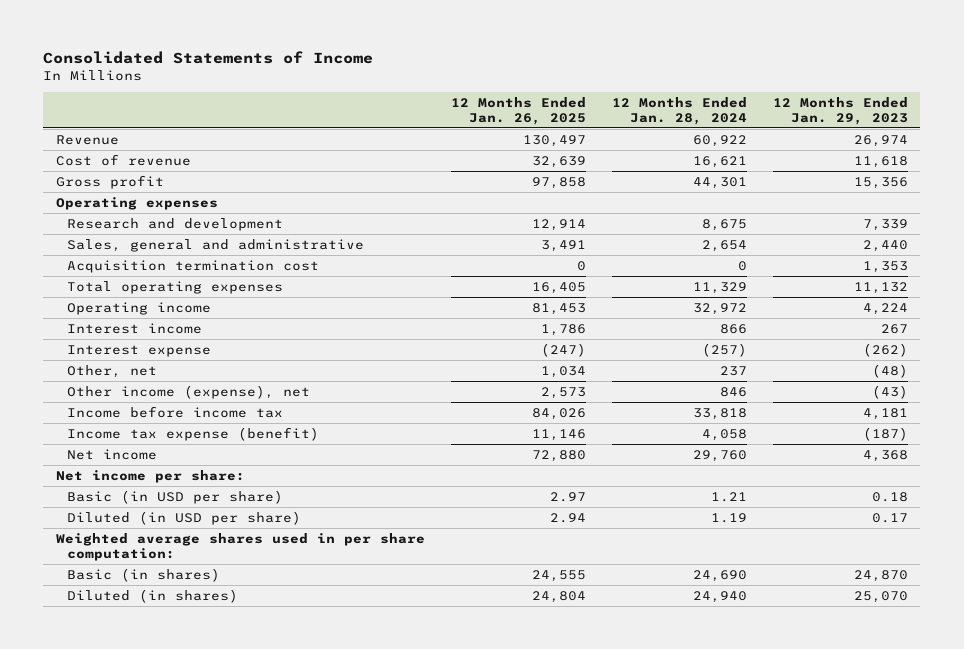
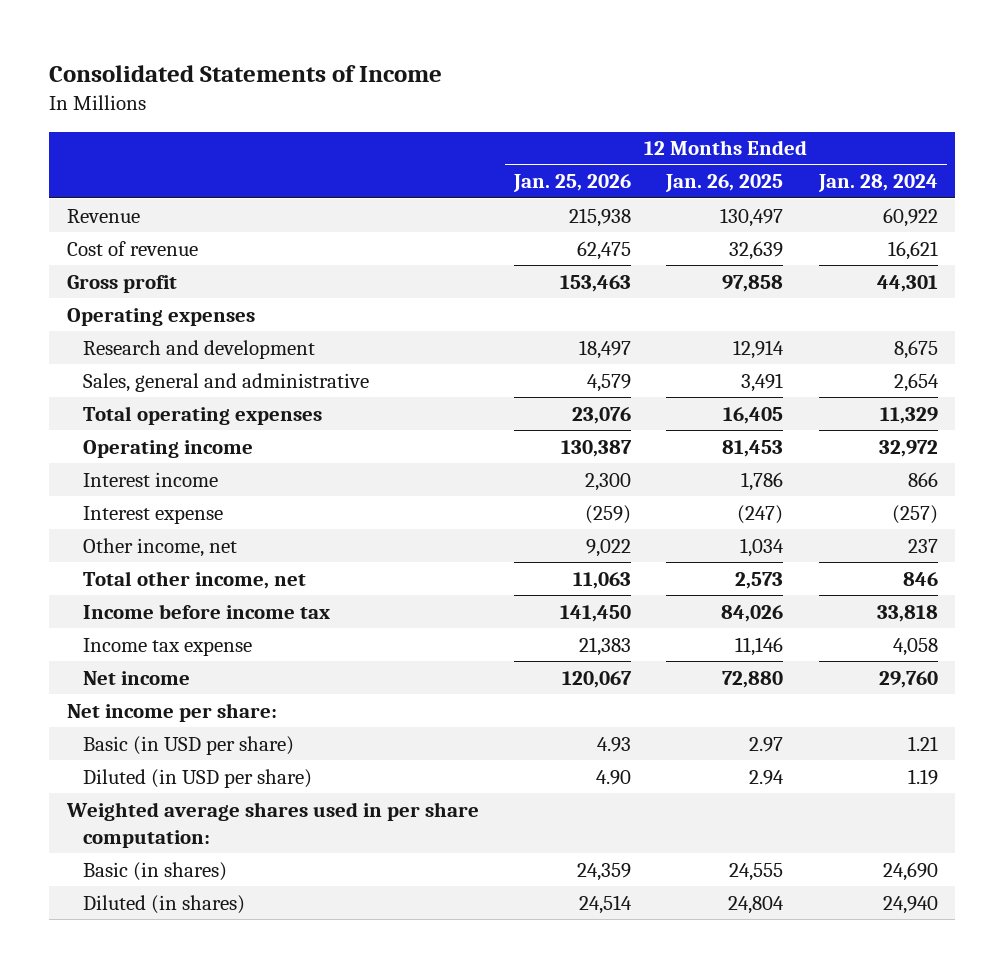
[772,97,908,125] 12 Months Ended Jan. 29, 2023 -> none
none -> [513,174,632,193] Jan. 25, 2026
[67,259,320,273] Acquisition termination cost -> none
[67,364,158,378] Other, net -> [82,537,237,557] Other income, net
[67,384,311,399] Other income (expense), net -> [82,570,306,589] Total other income, net
[67,426,320,441] Income tax expense (benefit) -> [82,637,252,656] Income tax expense

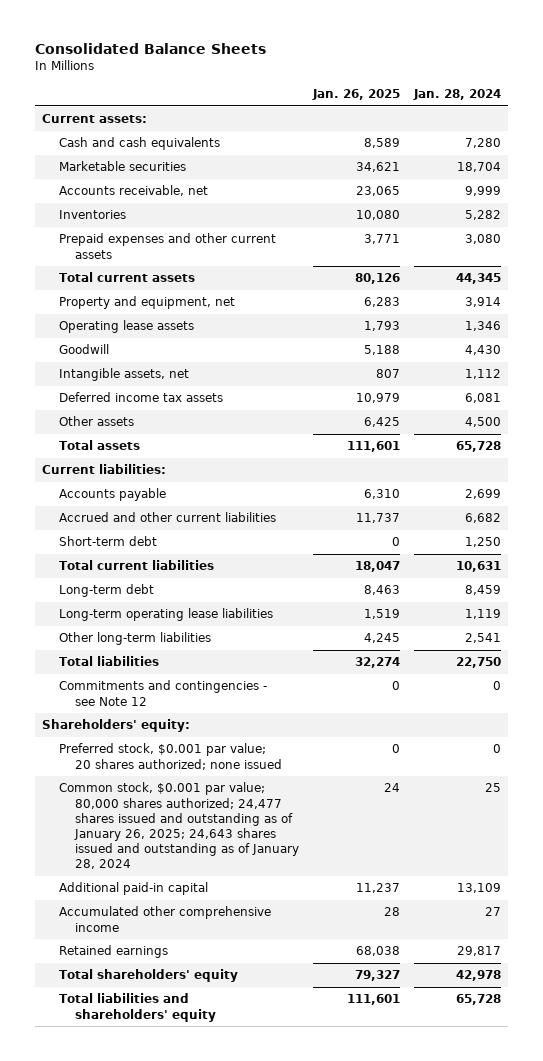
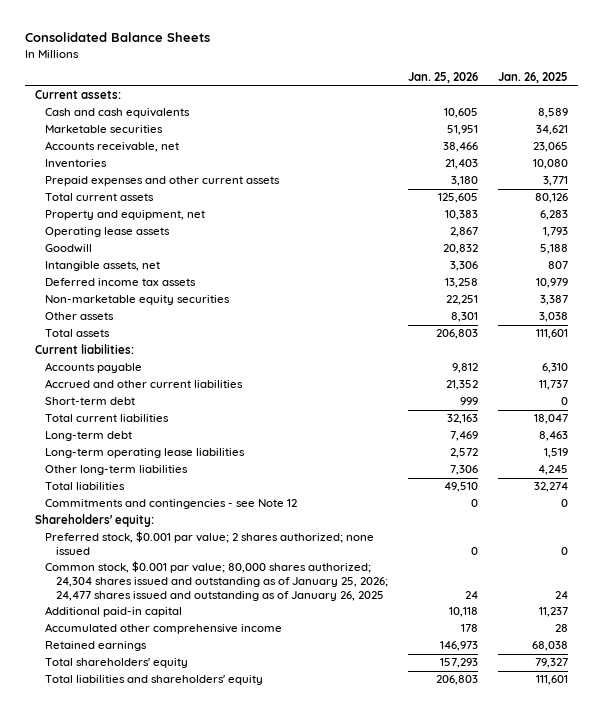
[413,88,502,100] Jan. 28, 2024 -> none
none -> [407,72,478,84] Jan. 25, 2026
none -> [45,295,231,306] Non-marketable equity securities
[364,417,401,428] 6,425 -> [538,312,568,323] 3,038
[58,743,282,770] Preferred stock, $0.001 par value; 20 shares authorized; none issued -> [45,531,375,556] Preferred stock, $0.001 par value; 2 shares authorized; none issued
[58,782,299,870] Common stock, $0.001 par value; 80,000 shares authorized; 24,477 shares issued and outstanding as of January 26, 2025; 24,643 shares issued and outstanding as of January 28, 2024 -> [45,561,388,601] Common stock, $0.001 par value; 80,000 shares authorized; 24,304 shares issued and outstanding as of January 25, 2026; 24,477 shares issued and outstanding as of January 26, 2025

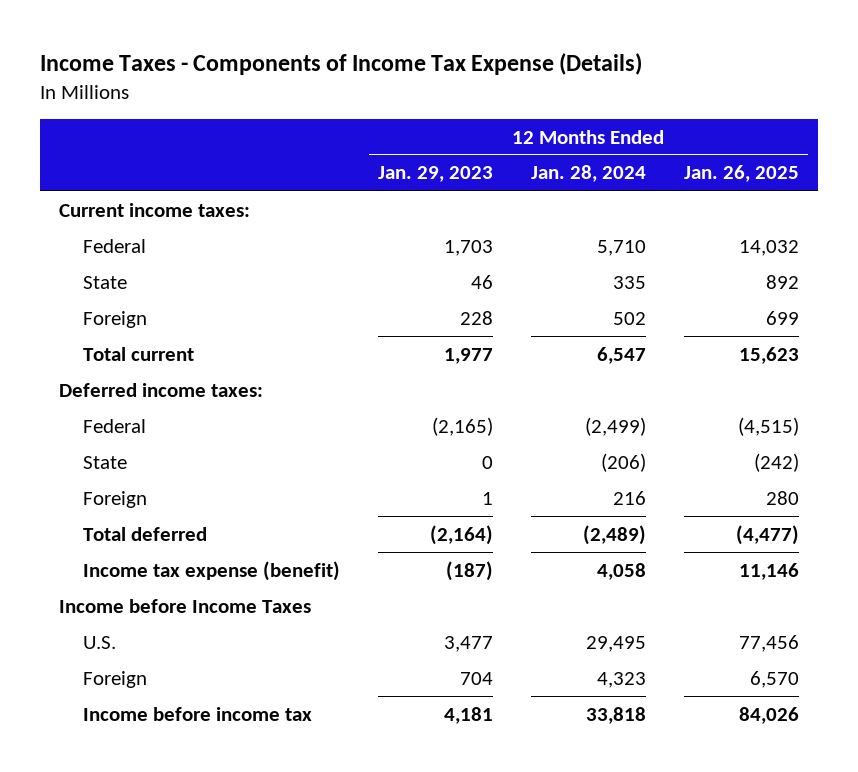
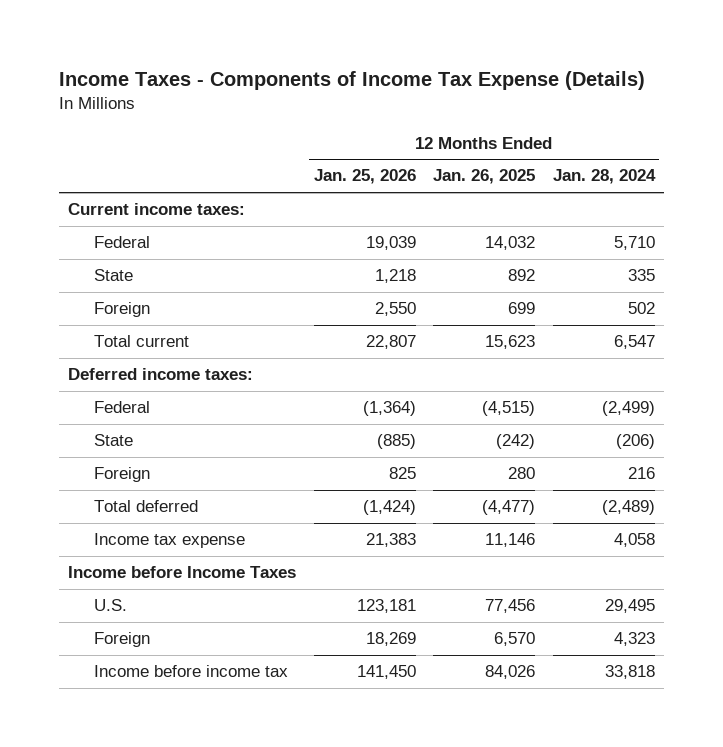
[378,166,494,183] Jan. 29, 2023 -> none
none -> [313,169,416,185] Jan. 25, 2026
[83,560,341,581] Income tax expense (benefit) -> [93,533,245,549] Income tax expense

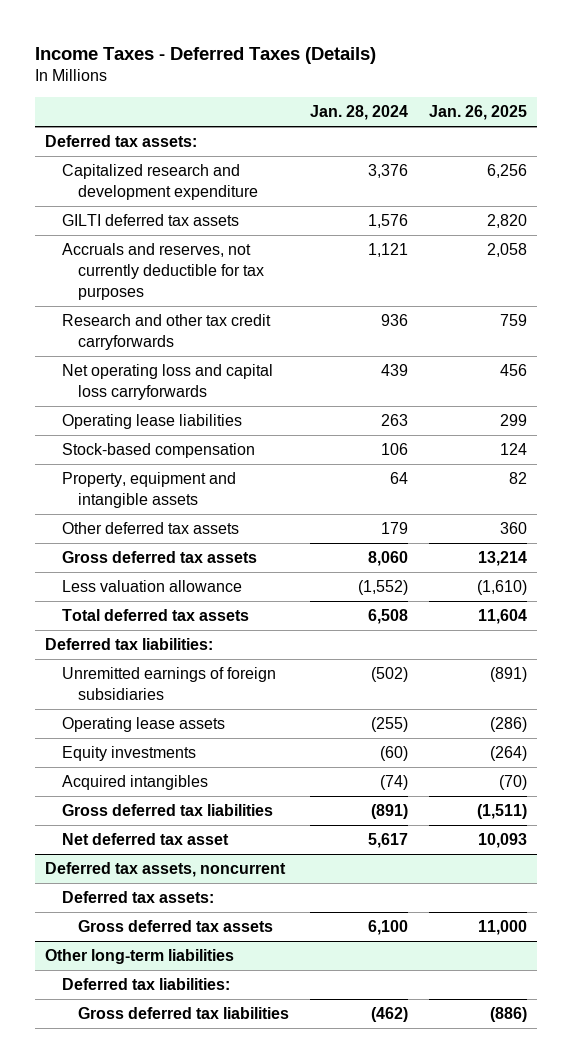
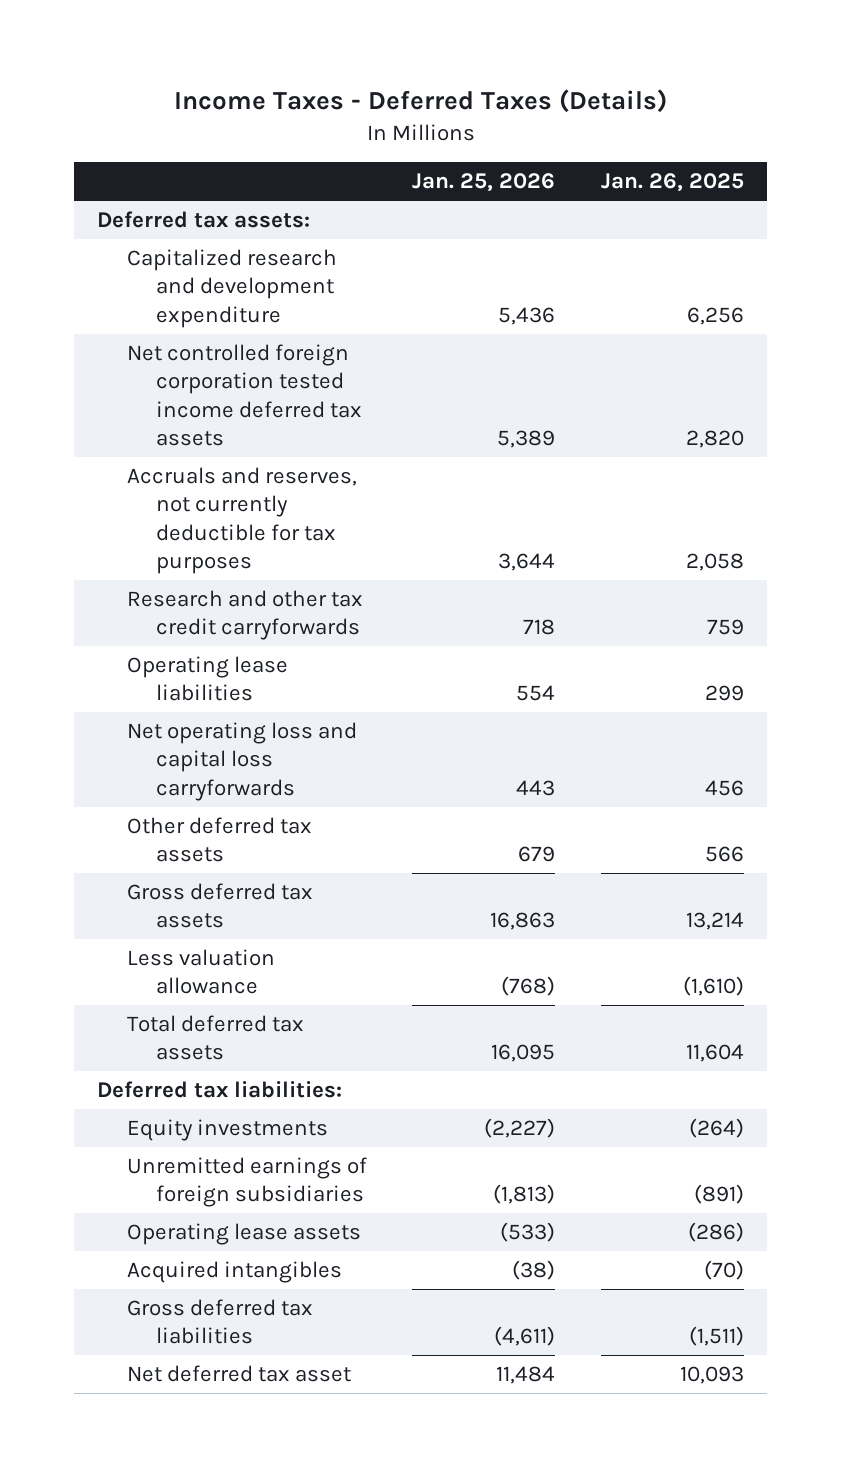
[310,105,409,121] Jan. 28, 2024 -> none
none -> [412,173,556,193] Jan. 25, 2026
[61,213,239,226] GILTI deferred tax assets -> [126,343,363,447] Net controlled foreign corporation tested income deferred tax assets
[61,442,255,458] Stock-based compensation -> none
[61,471,236,508] Property, equipment and intangible assets -> none
[61,363,273,400] Net operating loss and capital loss carryforwards -> [126,721,357,801] Net operating loss and capital loss carryforwards
[499,521,527,534] 360 -> [705,846,745,863] 566
[61,745,196,761] Equity investments -> [126,1118,328,1141] Equity investments
[45,861,287,877] Deferred tax assets, noncurrent -> none
[61,890,214,903] Deferred tax assets: -> none
[78,919,274,932] Gross deferred tax assets -> none
[45,948,235,964] Other long-term liabilities -> none
[61,977,230,990] Deferred tax liabilities: -> none
[78,1006,290,1019] Gross deferred tax liabilities -> none

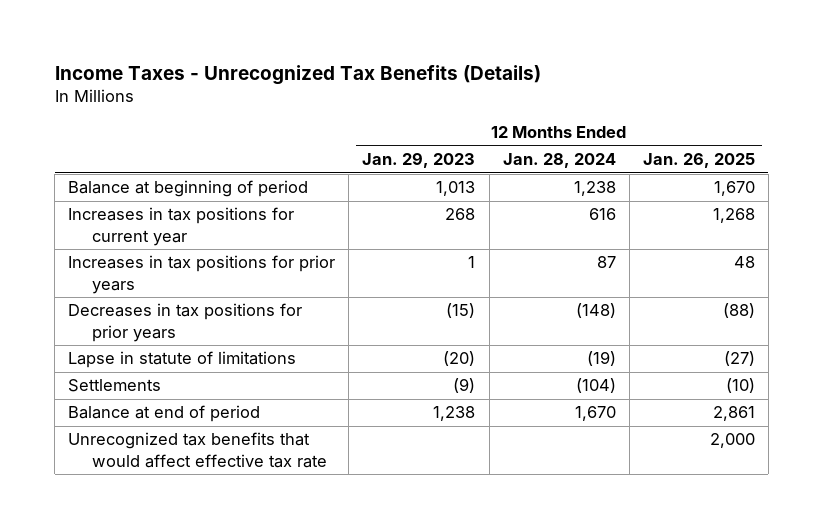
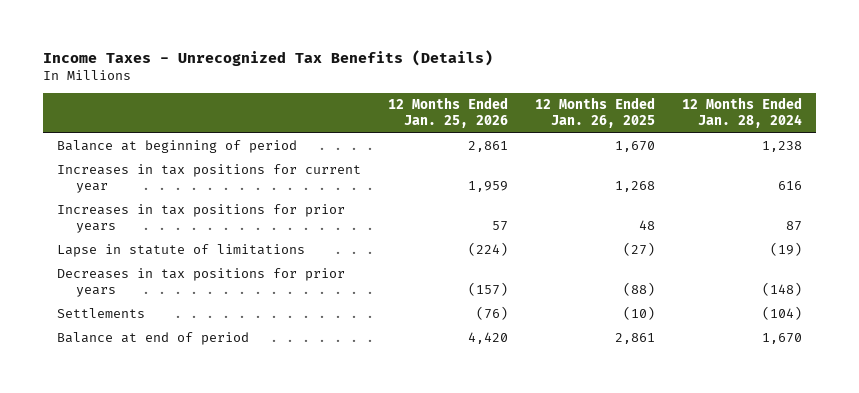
[362,152,476,169] Jan. 29, 2023 -> none
none -> [387,97,508,129] 12 Months Ended Jan. 25, 2026
[68,303,303,342] Decreases in tax positions for prior years -> [56,268,345,298] Decreases in tax positions for prior years
[68,432,328,468] Unrecognized tax benefits that would affect effective tax rate -> none

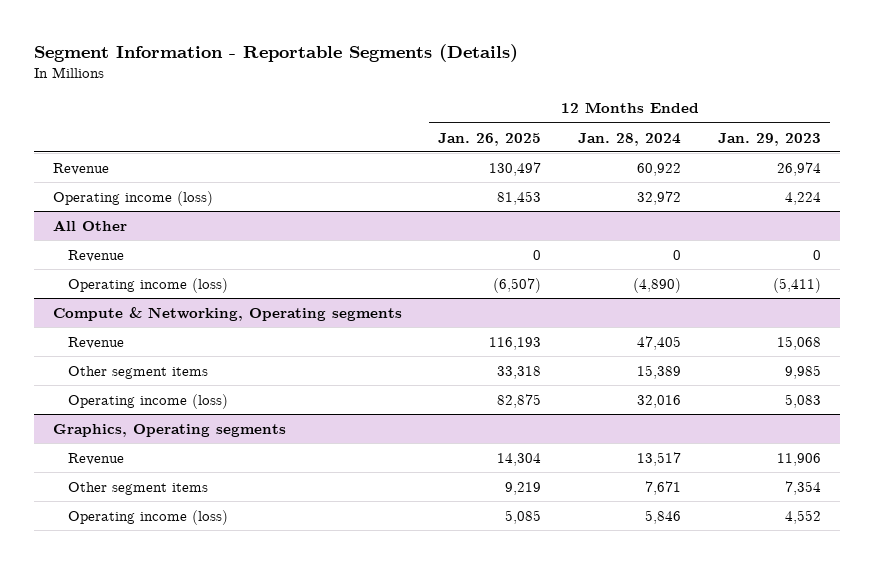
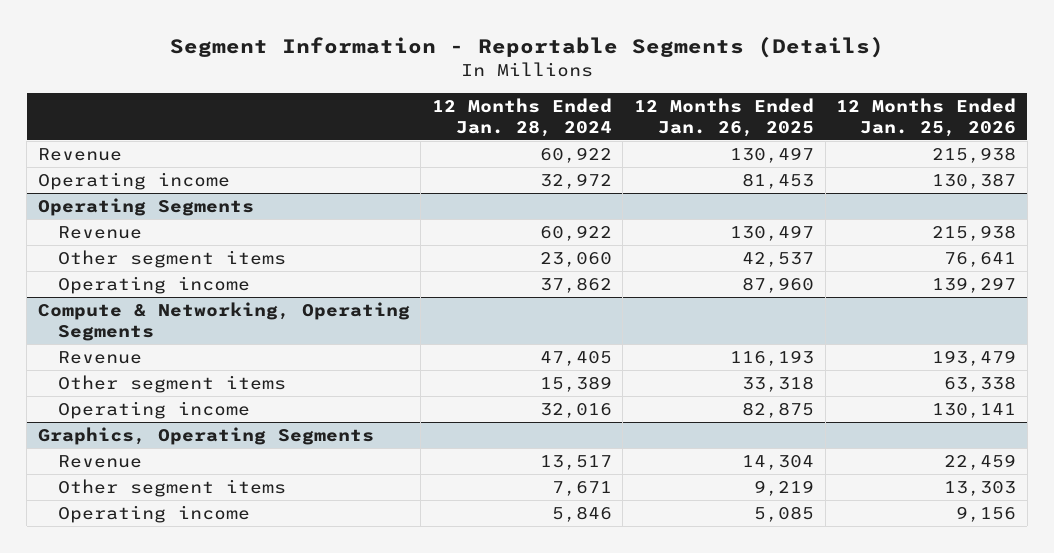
[718,132,822,146] Jan. 29, 2023 -> none
none -> [836,98,1017,138] 12 Months Ended Jan. 25, 2026
[52,219,127,231] All Other -> none
[52,190,213,206] Operating income (loss) -> [37,171,230,190] Operating income
none -> [37,197,254,216] Operating Segments
[533,249,542,260] 0 -> [730,224,815,241] 130,497
[673,249,682,260] 0 -> [539,224,612,241] 60,922
none -> [58,249,287,268] Other segment items
[68,277,229,293] Operating income (loss) -> [58,275,251,294] Operating income
[493,277,542,293] (6,507) -> [742,276,815,293] 87,960
[633,277,682,293] (4,890) -> [539,276,612,293] 37,862
[52,306,402,321] Compute & Networking, Operating segments -> [37,301,410,341] Compute & Networking, Operating Segments
[68,393,229,409] Operating income (loss) -> [58,400,251,419] Operating income
[52,423,286,437] Graphics, Operating segments -> [37,426,374,445] Graphics, Operating Segments
[68,509,229,525] Operating income (loss) -> [58,504,251,523] Operating income

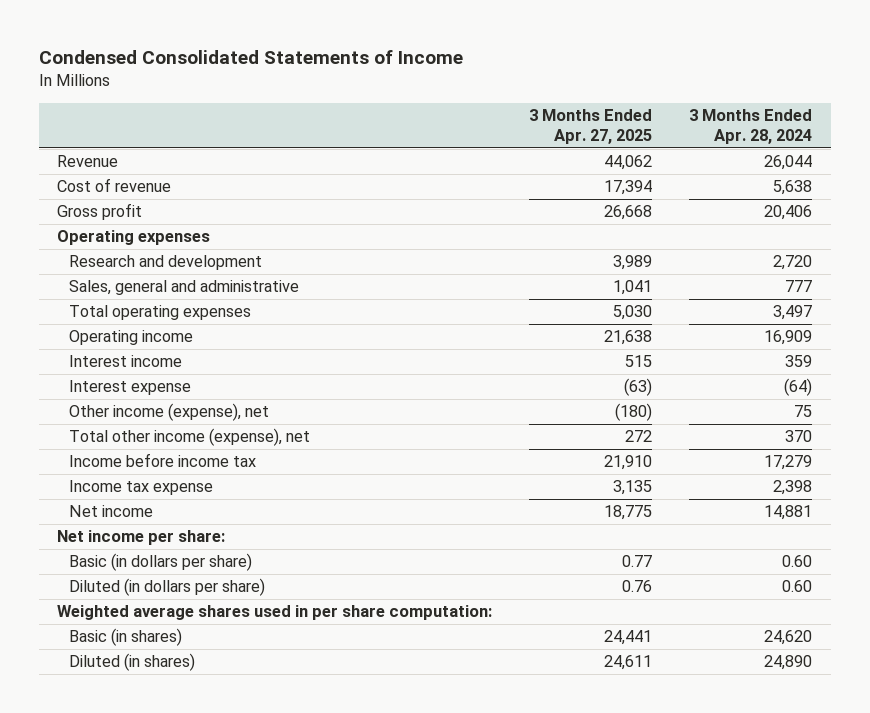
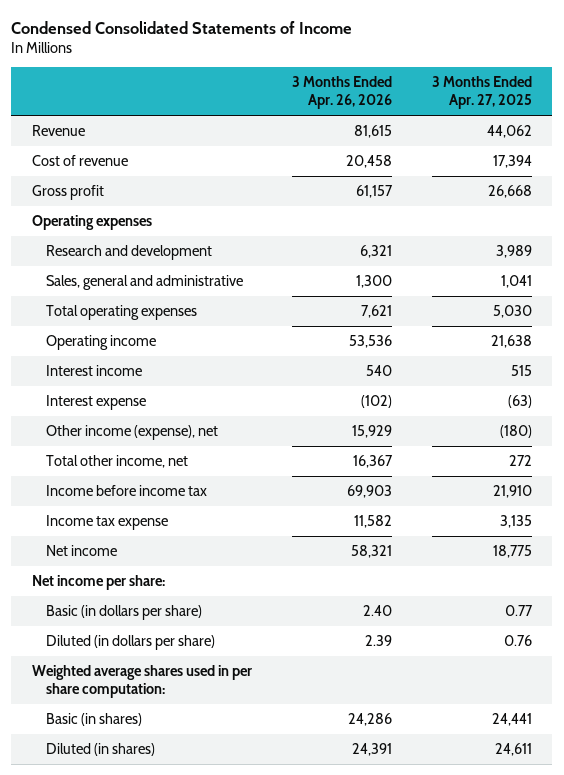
[689,109,813,145] 3 Months Ended Apr. 28, 2024 -> none
none -> [291,76,392,110] 3 Months Ended Apr. 26, 2026
[69,428,311,447] Total other income (expense), net -> [45,454,188,468] Total other income, net

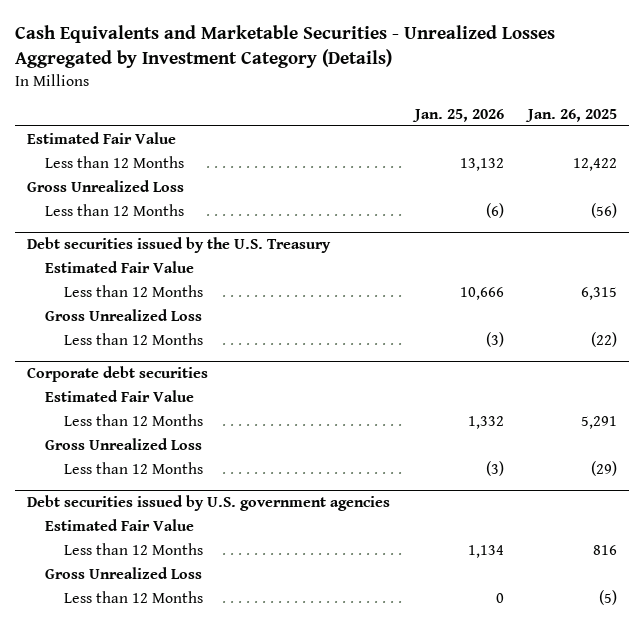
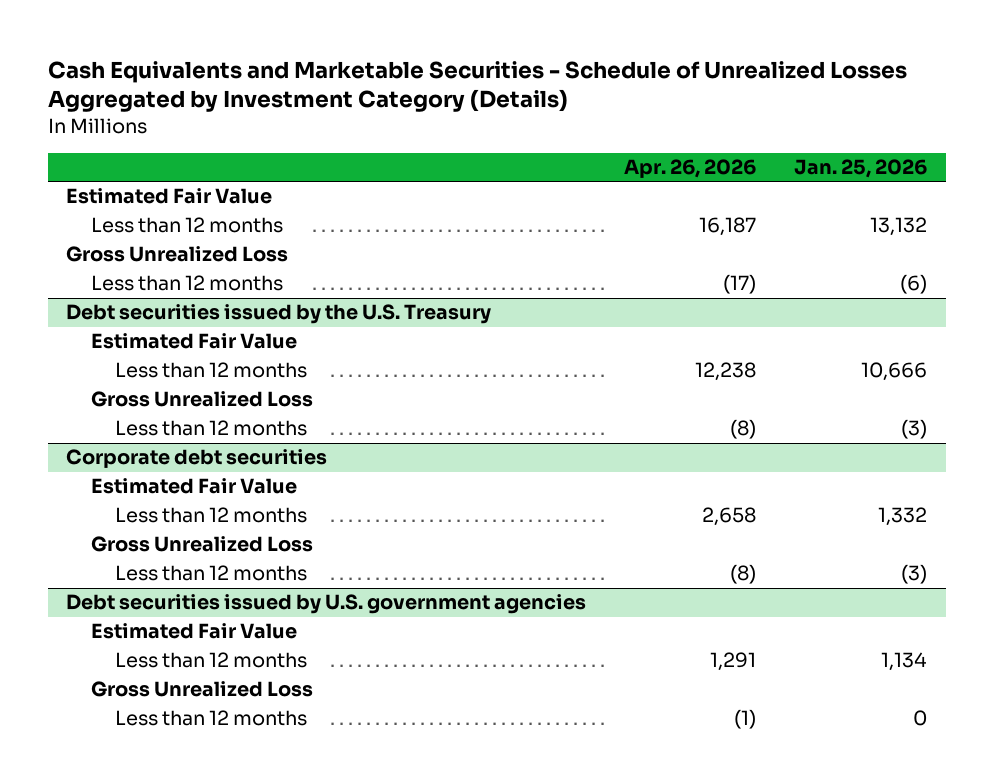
[14,25,555,69] Cash Equivalents and Marketable Securities - Unrealized Losses Aggregated by Investment Category (Details) -> [47,60,907,113] Cash Equivalents and Marketable Securities - Schedule of Unrealized Losses Aggregated by Investment Category (Details)
[525,108,618,122] Jan. 26, 2025 -> none
none -> [624,159,757,179] Apr. 26, 2026
[45,155,185,168] Less than 12 Months -> [90,217,283,234] Less than 12 months
[45,203,185,216] Less than 12 Months -> [90,275,283,292] Less than 12 months
[63,284,203,297] Less than 12 Months -> [115,362,308,379] Less than 12 months
[63,332,203,345] Less than 12 Months -> [115,420,308,437] Less than 12 months
[63,413,203,426] Less than 12 Months -> [115,507,308,524] Less than 12 months
[63,461,203,474] Less than 12 Months -> [115,565,308,582] Less than 12 months
[63,542,203,555] Less than 12 Months -> [115,652,308,669] Less than 12 months
[63,590,203,603] Less than 12 Months -> [115,710,308,727] Less than 12 months

